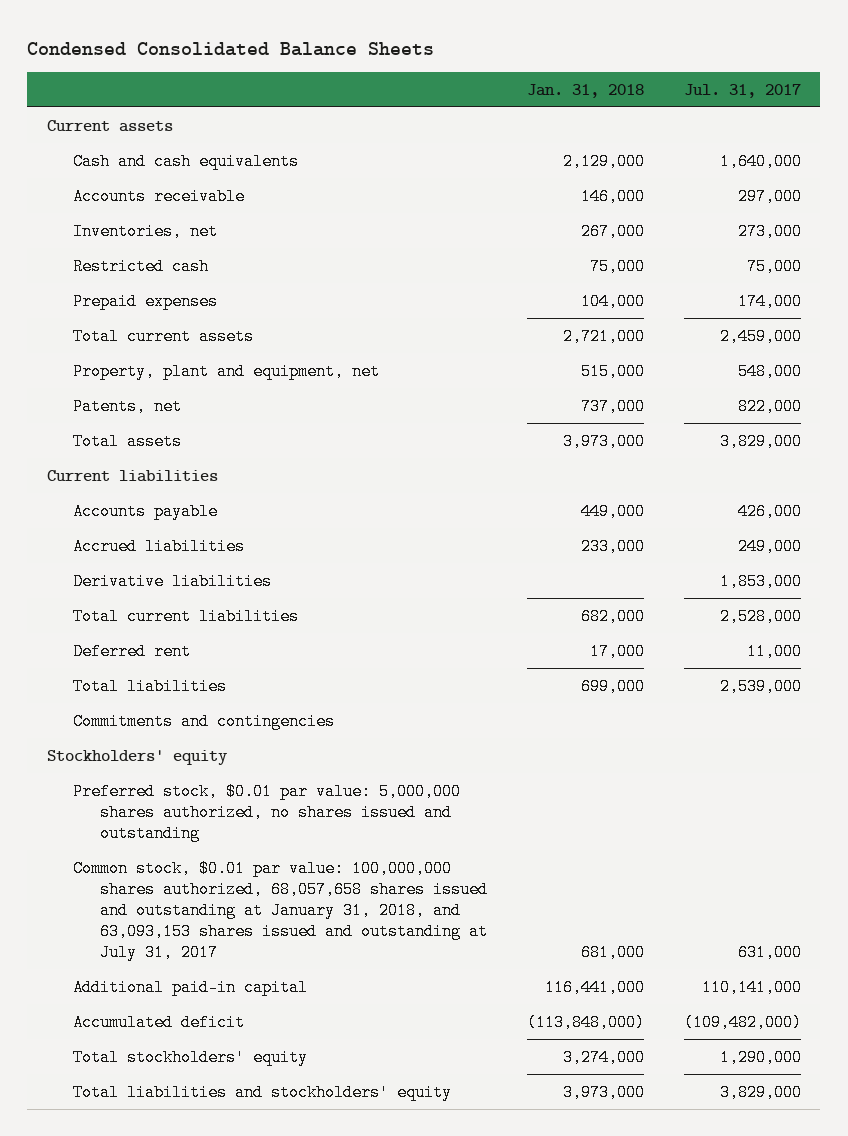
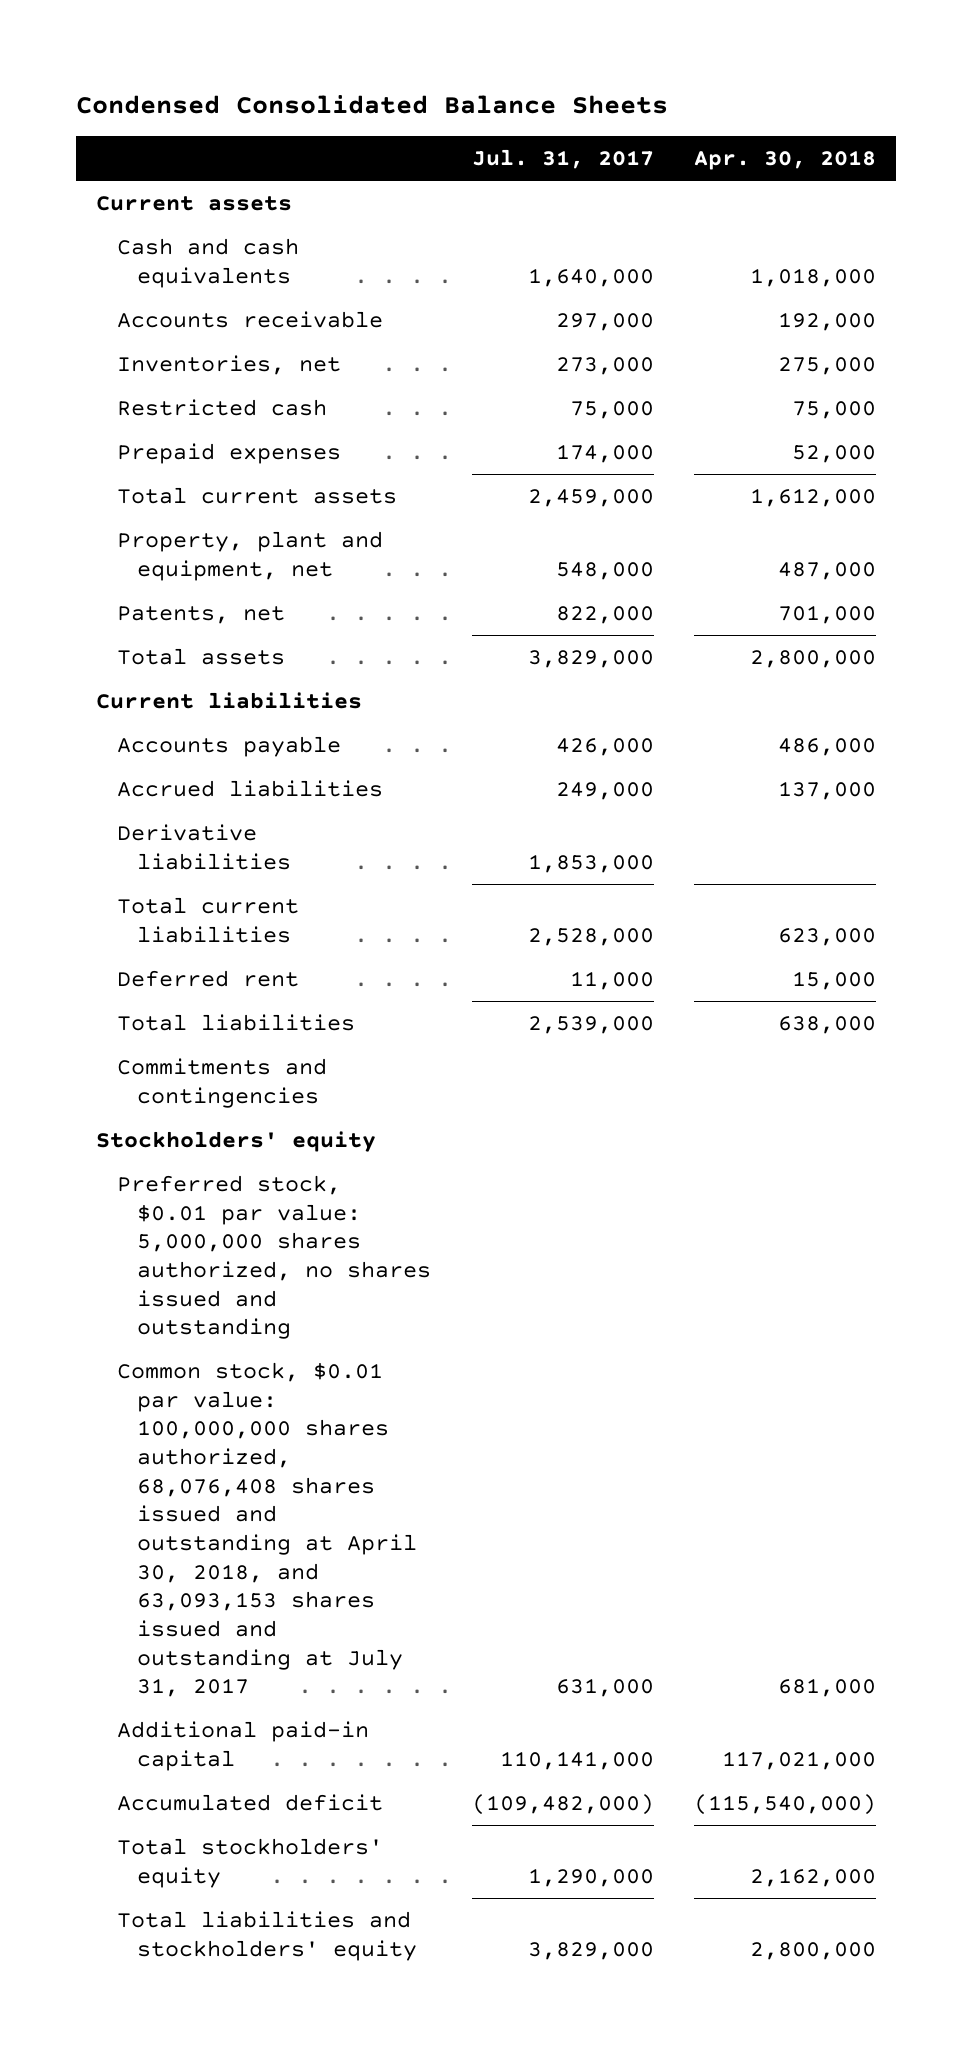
[526,84,644,99] Jan. 31, 2018 -> none
none -> [694,150,877,171] Apr. 30, 2018
[73,859,488,962] Common stock, $0.01 par value: 100,000,000 shares authorized, 68,057,658 shares issued and outstanding at January 31, 2018, and 63,093,153 shares issued and outstanding at July 31, 2017 -> [116,1361,418,1698] Common stock, $0.01 par value: 100,000,000 shares authorized, 68,076,408 shares issued and outstanding at April 30, 2018, and 63,093,153 shares issued and outstanding at July 31, 2017

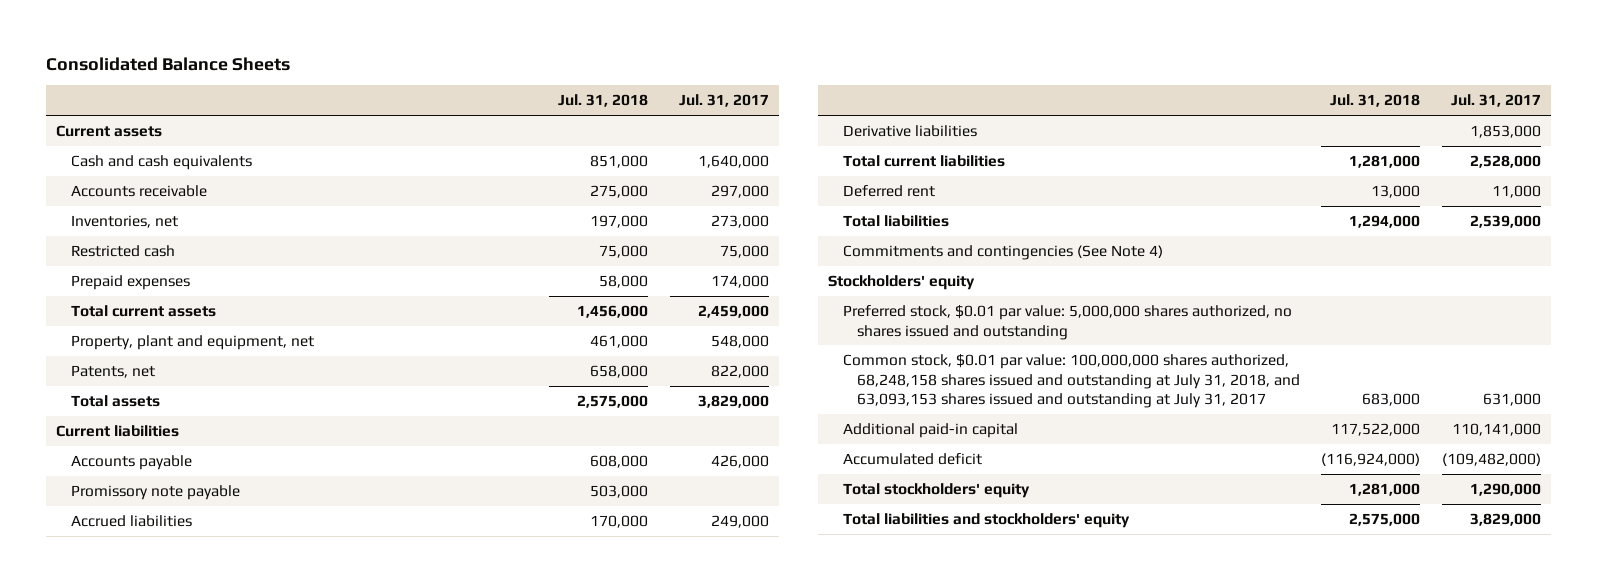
[76,94,669,114] Condensed Consolidated Balance Sheets -> [45,56,290,71] Consolidated Balance Sheets
[694,150,877,171] Apr. 30, 2018 -> none
none -> [558,94,649,108] Jul. 31, 2018
none -> [70,484,240,500] Promissory note payable
[116,1057,327,1108] Commitments and contingencies -> [842,244,1163,260] Commitments and contingencies (See Note 4)
[116,1361,418,1698] Common stock, $0.01 par value: 100,000,000 shares authorized, 68,076,408 shares issued and outstanding at April 30, 2018, and 63,093,153 shares issued and outstanding at July 31, 2017 -> [842,353,1301,409] Common stock, $0.01 par value: 100,000,000 shares authorized, 68,248,158 shares issued and outstanding at July 31, 2018, and 63,093,153 shares issued and outstanding at July 31, 2017

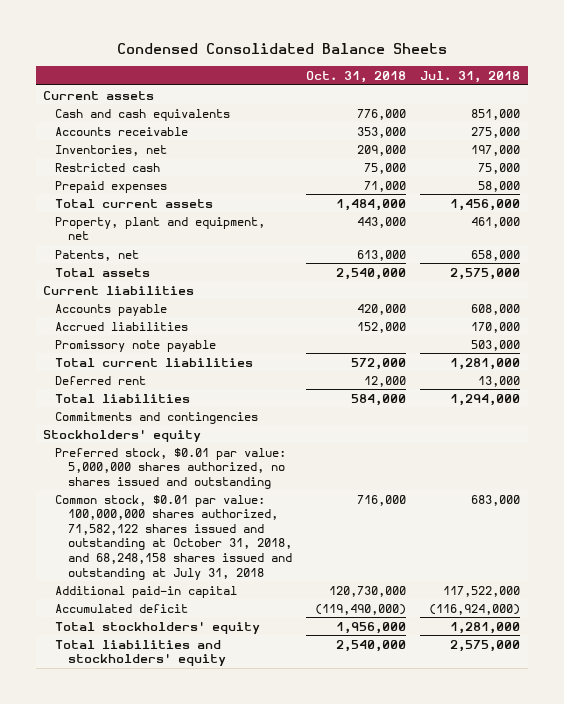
[45,56,290,71] Consolidated Balance Sheets -> [116,43,447,55] Condensed Consolidated Balance Sheets
[678,94,769,108] Jul. 31, 2017 -> none
none -> [306,70,407,83] Oct. 31, 2018
[842,124,977,137] Derivative liabilities -> none
[70,484,240,500] Promissory note payable -> [55,339,217,352] Promissory note payable
[842,244,1163,260] Commitments and contingencies (See Note 4) -> [55,411,259,424] Commitments and contingencies
[842,353,1301,409] Common stock, $0.01 par value: 100,000,000 shares authorized, 68,248,158 shares issued and outstanding at July 31, 2018, and 63,093,153 shares issued and outstanding at July 31, 2017 -> [55,494,292,580] Common stock, $0.01 par value: 100,000,000 shares authorized, 71,582,122 shares issued and outstanding at October 31, 2018, and 68,248,158 shares issued and outstanding at July 31, 2018

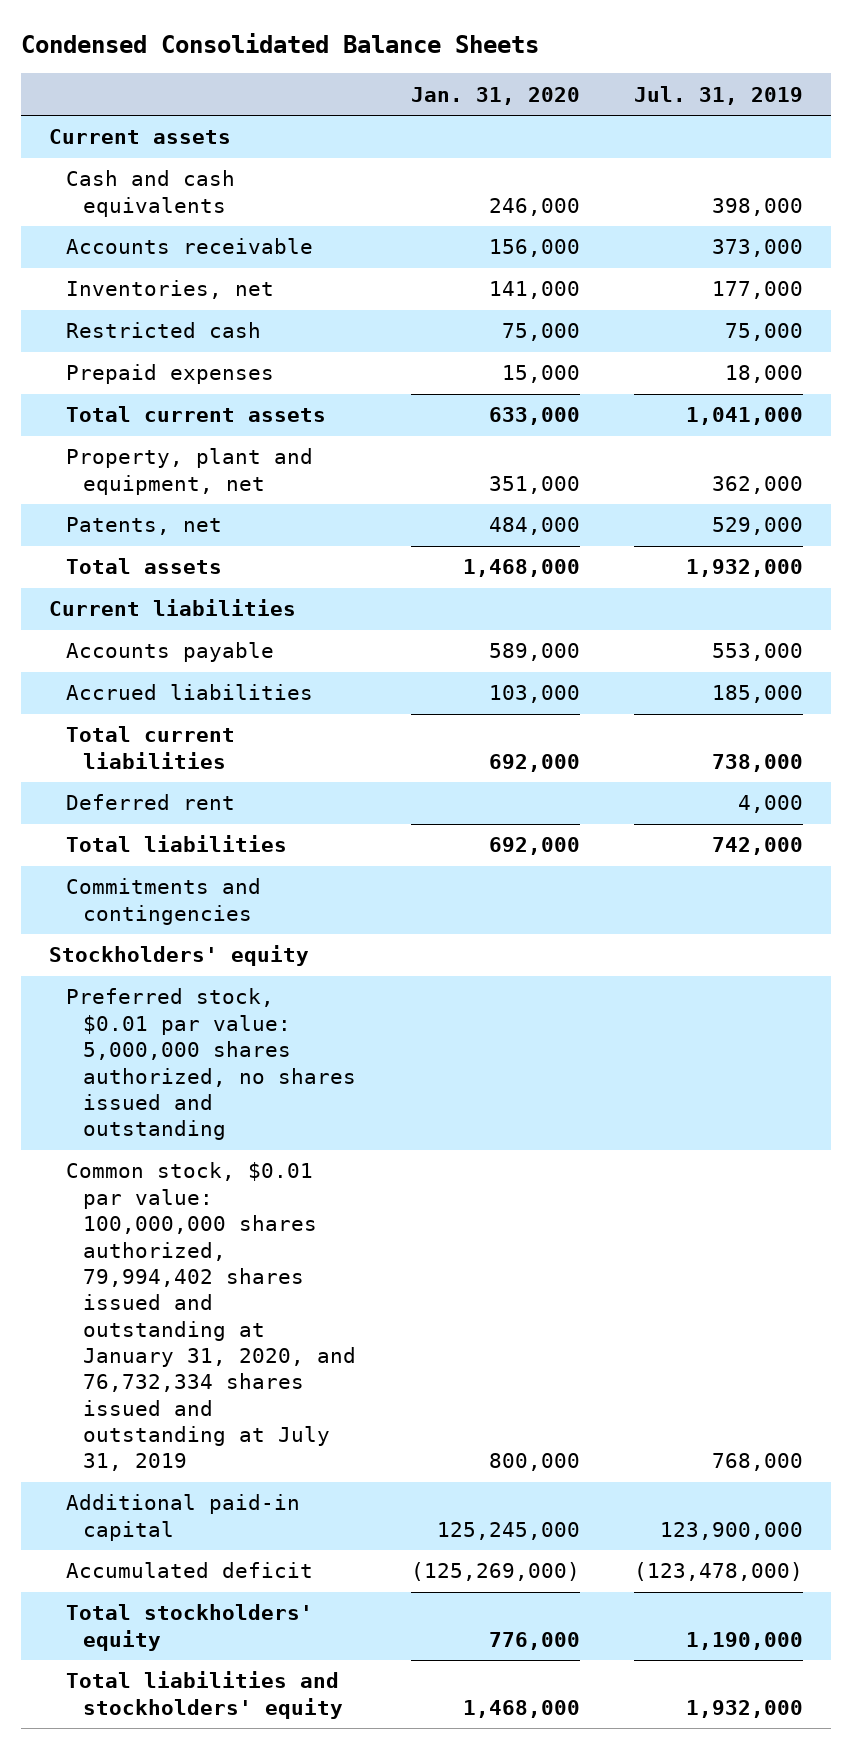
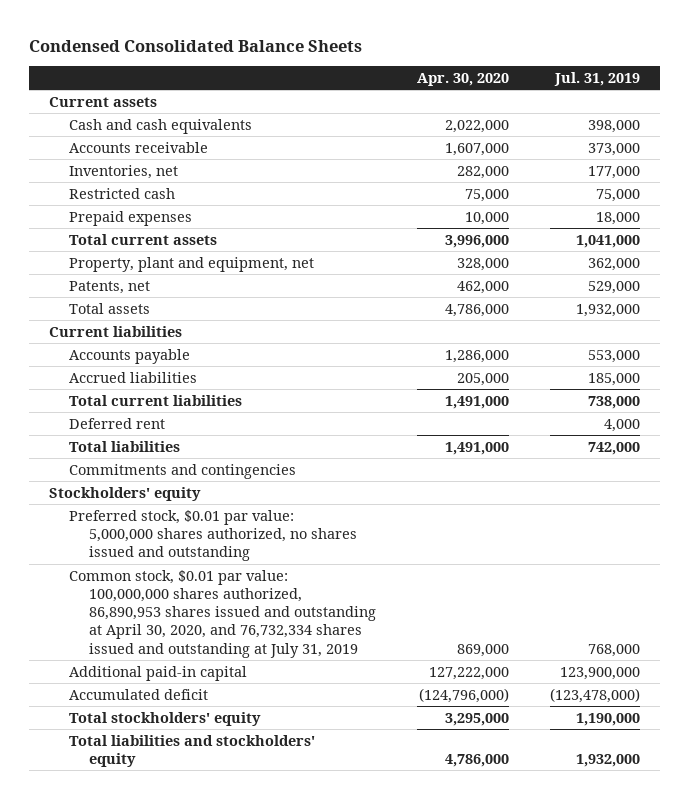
[410,86,580,105] Jan. 31, 2020 -> none
none -> [416,72,509,86] Apr. 30, 2020
[65,1162,357,1472] Common stock, $0.01 par value: 100,000,000 shares authorized, 79,994,402 shares issued and outstanding at January 31, 2020, and 76,732,334 shares issued and outstanding at July 31, 2019 -> [69,569,377,658] Common stock, $0.01 par value: 100,000,000 shares authorized, 86,890,953 shares issued and outstanding at April 30, 2020, and 76,732,334 shares issued and outstanding at July 31, 2019

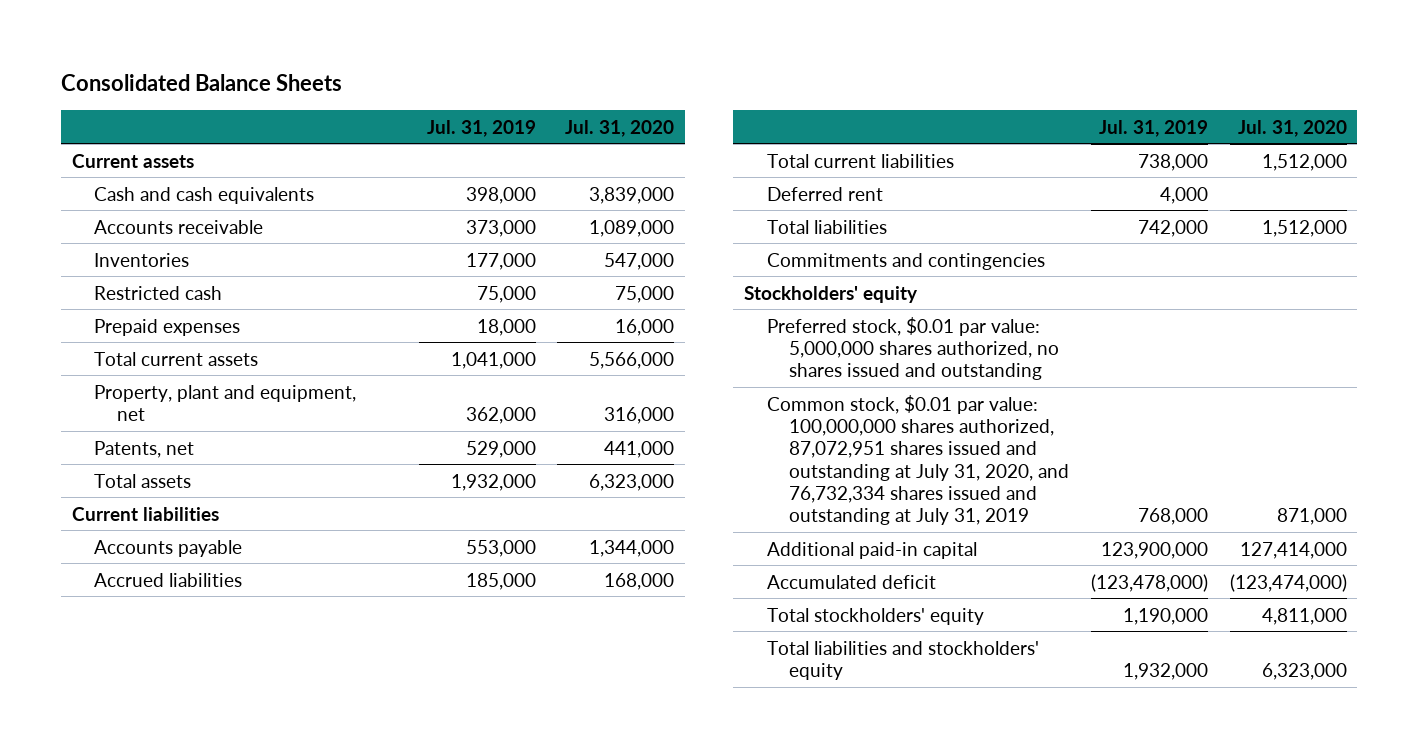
[28,39,362,52] Condensed Consolidated Balance Sheets -> [60,73,342,91] Consolidated Balance Sheets
[416,72,509,86] Apr. 30, 2020 -> none
none -> [565,119,675,137] Jul. 31, 2020
[69,164,179,179] Inventories, net -> [94,252,190,267] Inventories
[69,569,377,658] Common stock, $0.01 par value: 100,000,000 shares authorized, 86,890,953 shares issued and outstanding at April 30, 2020, and 76,732,334 shares issued and outstanding at July 31, 2019 -> [766,394,1070,526] Common stock, $0.01 par value: 100,000,000 shares authorized, 87,072,951 shares issued and outstanding at July 31, 2020, and 76,732,334 shares issued and outstanding at July 31, 2019

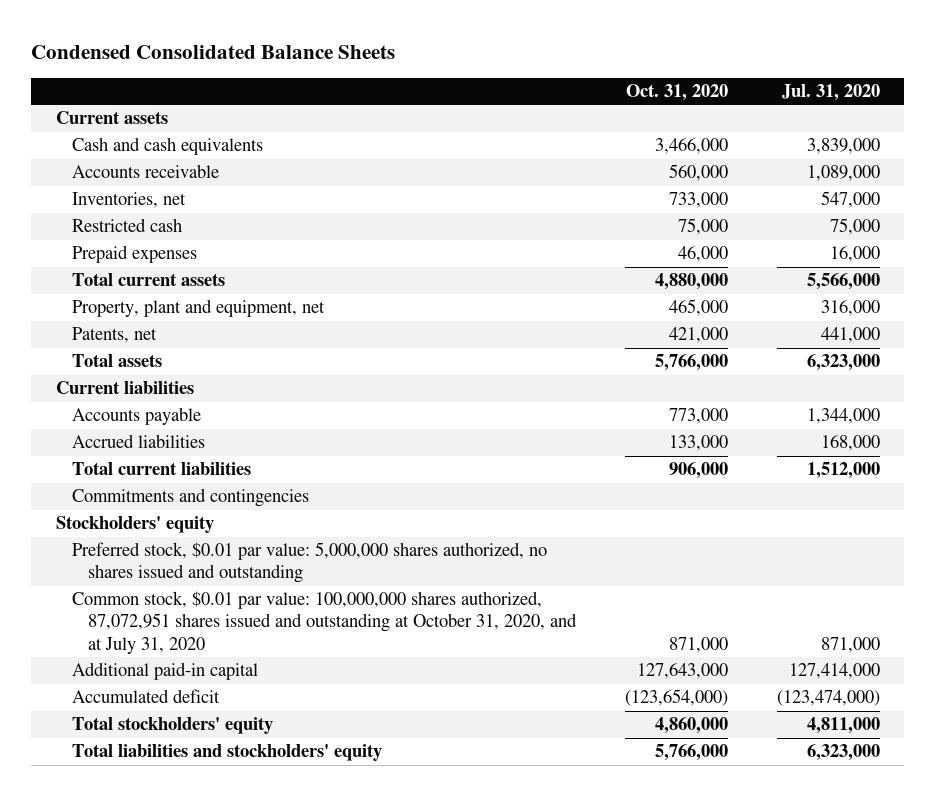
[60,73,342,91] Consolidated Balance Sheets -> [30,45,395,60] Condensed Consolidated Balance Sheets
[426,119,536,137] Jul. 31, 2019 -> none
none -> [625,83,728,101] Oct. 31, 2020
[94,252,190,267] Inventories -> [71,192,186,209] Inventories, net
[766,186,883,201] Deferred rent -> none
[766,219,887,234] Total liabilities -> none
[766,394,1070,526] Common stock, $0.01 par value: 100,000,000 shares authorized, 87,072,951 shares issued and outstanding at July 31, 2020, and 76,732,334 shares issued and outstanding at July 31, 2019 -> [71,591,577,654] Common stock, $0.01 par value: 100,000,000 shares authorized, 87,072,951 shares issued and outstanding at October 31, 2020, and at July 31, 2020

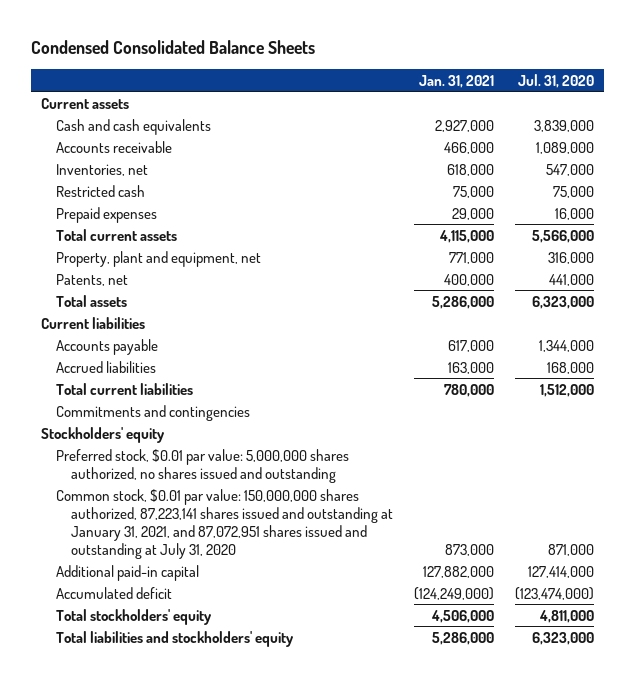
[625,83,728,101] Oct. 31, 2020 -> none
none -> [418,74,494,88] Jan. 31, 2021
[71,591,577,654] Common stock, $0.01 par value: 100,000,000 shares authorized, 87,072,951 shares issued and outstanding at October 31, 2020, and at July 31, 2020 -> [55,488,393,559] Common stock, $0.01 par value: 150,000,000 shares authorized, 87,223,141 shares issued and outstanding at January 31, 2021, and 87,072,951 shares issued and outstanding at July 31, 2020

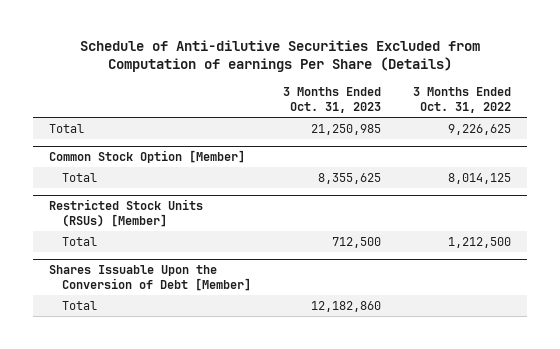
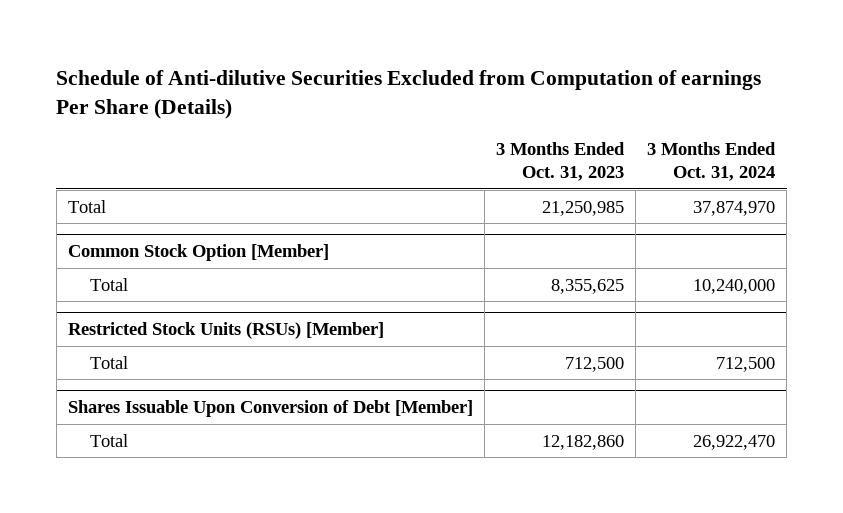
[413,87,512,113] 3 Months Ended Oct. 31, 2022 -> none
none -> [647,142,777,181] 3 Months Ended Oct. 31, 2024
[48,265,252,292] Shares Issuable Upon the Conversion of Debt [Member] -> [67,400,473,418] Shares Issuable Upon Conversion of Debt [Member]

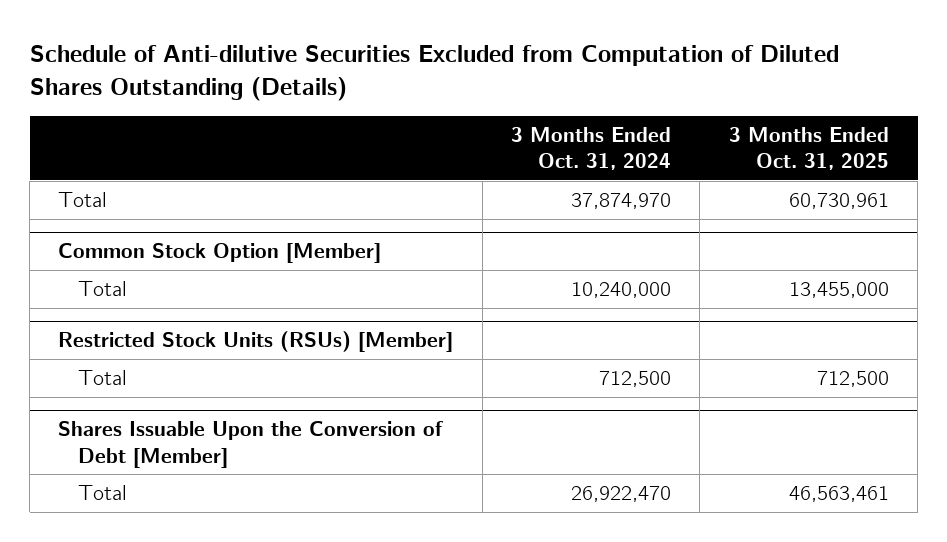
[56,70,762,120] Schedule of Anti-dilutive Securities Excluded from Computation of earnings Per Share (Details) -> [29,45,839,101] Schedule of Anti-dilutive Securities Excluded from Computation of Diluted Shares Outstanding (Details)
[495,142,625,181] 3 Months Ended Oct. 31, 2023 -> none
none -> [728,126,889,171] 3 Months Ended Oct. 31, 2025
[67,400,473,418] Shares Issuable Upon Conversion of Debt [Member] -> [58,421,444,468] Shares Issuable Upon the Conversion of Debt [Member]

